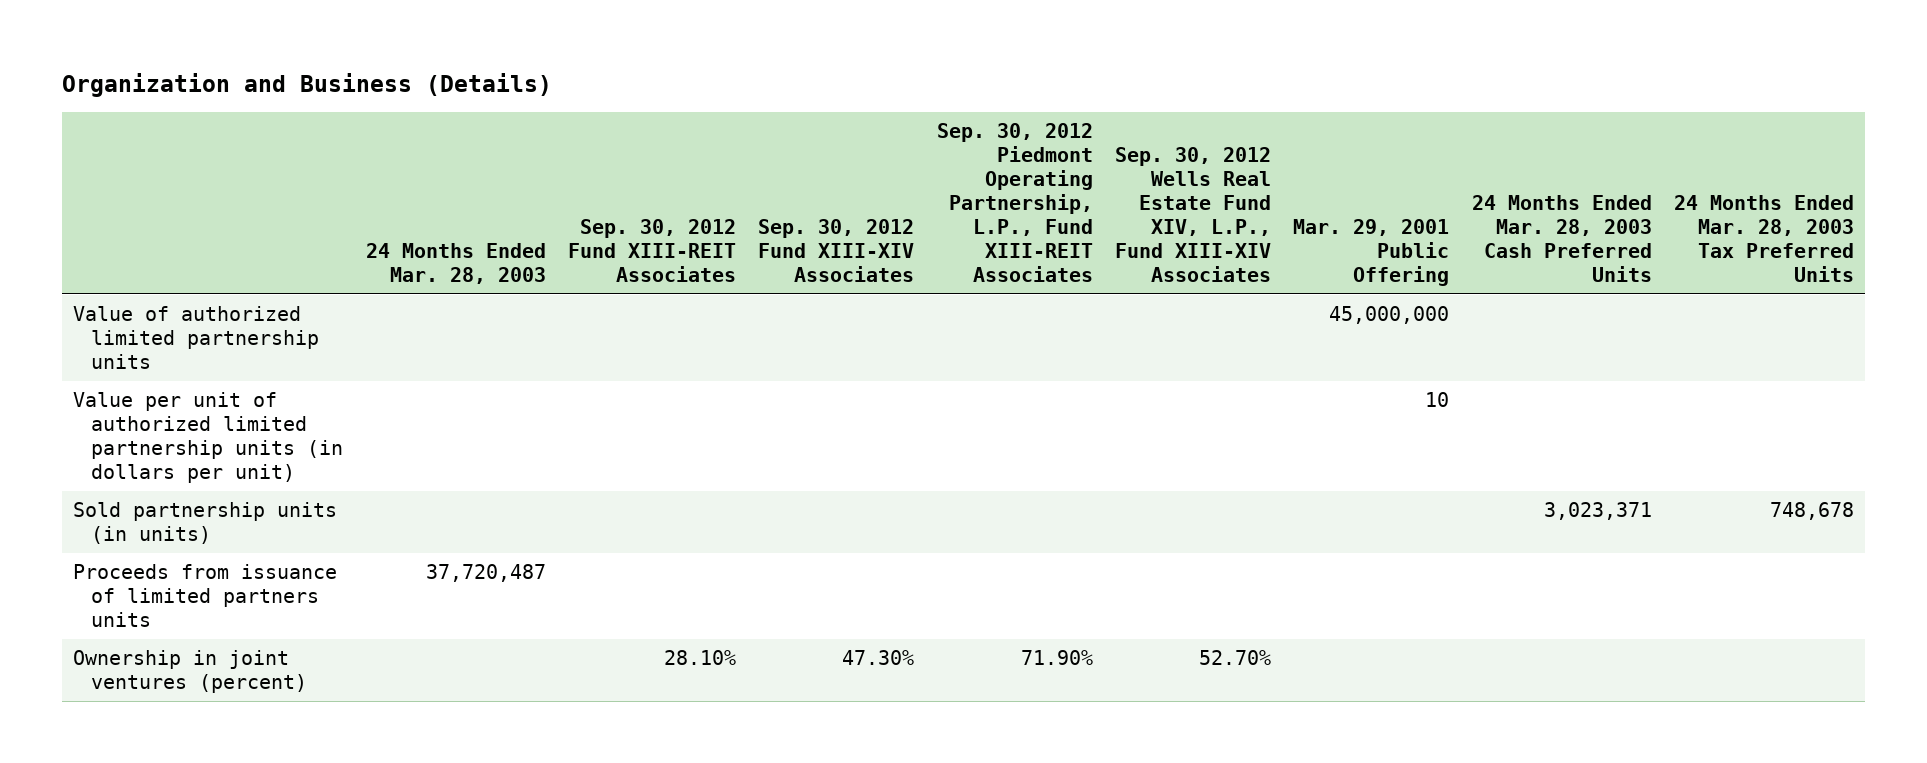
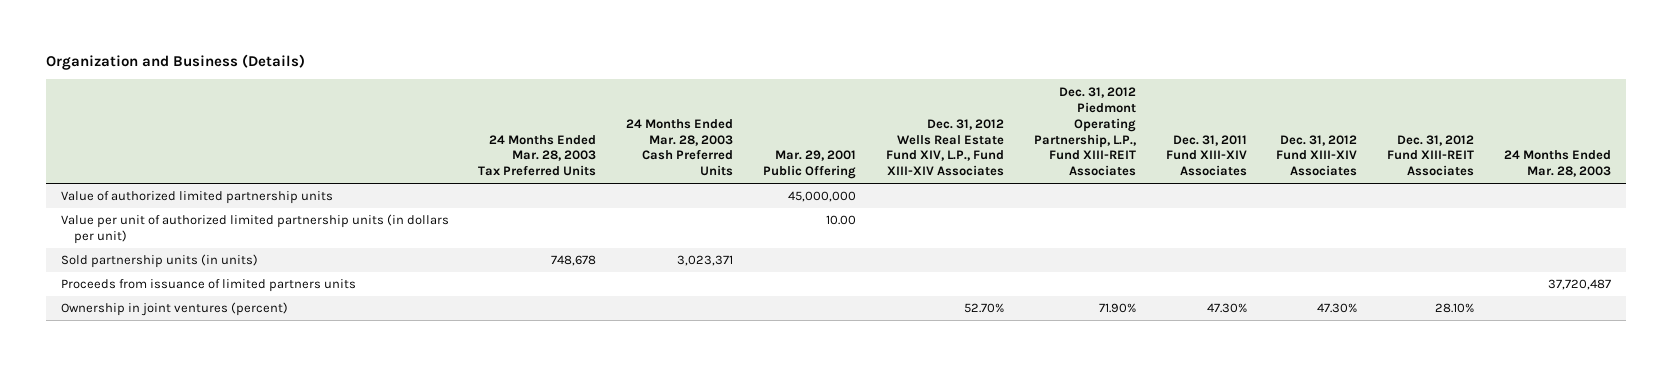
[568,218,737,282] Sep. 30, 2012 Fund XIII-REIT Associates -> none
[758,218,915,282] Sep. 30, 2012 Fund XIII-XIV Associates -> none
[936,123,1093,282] Sep. 30, 2012 Piedmont Operating Partnership, L.P., Fund XIII-REIT Associates -> none
[1115,147,1272,282] Sep. 30, 2012 Wells Real Estate Fund XIV, L.P., Fund XIII-XIV Associates -> none
none -> [885,118,1004,177] Dec. 31, 2012 Wells Real Estate Fund XIV, L.P., Fund XIII-XIV Associates
none -> [1033,86,1136,177] Dec. 31, 2012 Piedmont Operating Partnership, L.P., Fund XIII-REIT Associates
none -> [1165,134,1247,177] Dec. 31, 2011 Fund XIII-XIV Associates
none -> [1276,134,1358,177] Dec. 31, 2012 Fund XIII-XIV Associates
none -> [1387,134,1475,177] Dec. 31, 2012 Fund XIII-REIT Associates
[1425,392,1450,408] 10 -> [826,215,857,226] 10.00

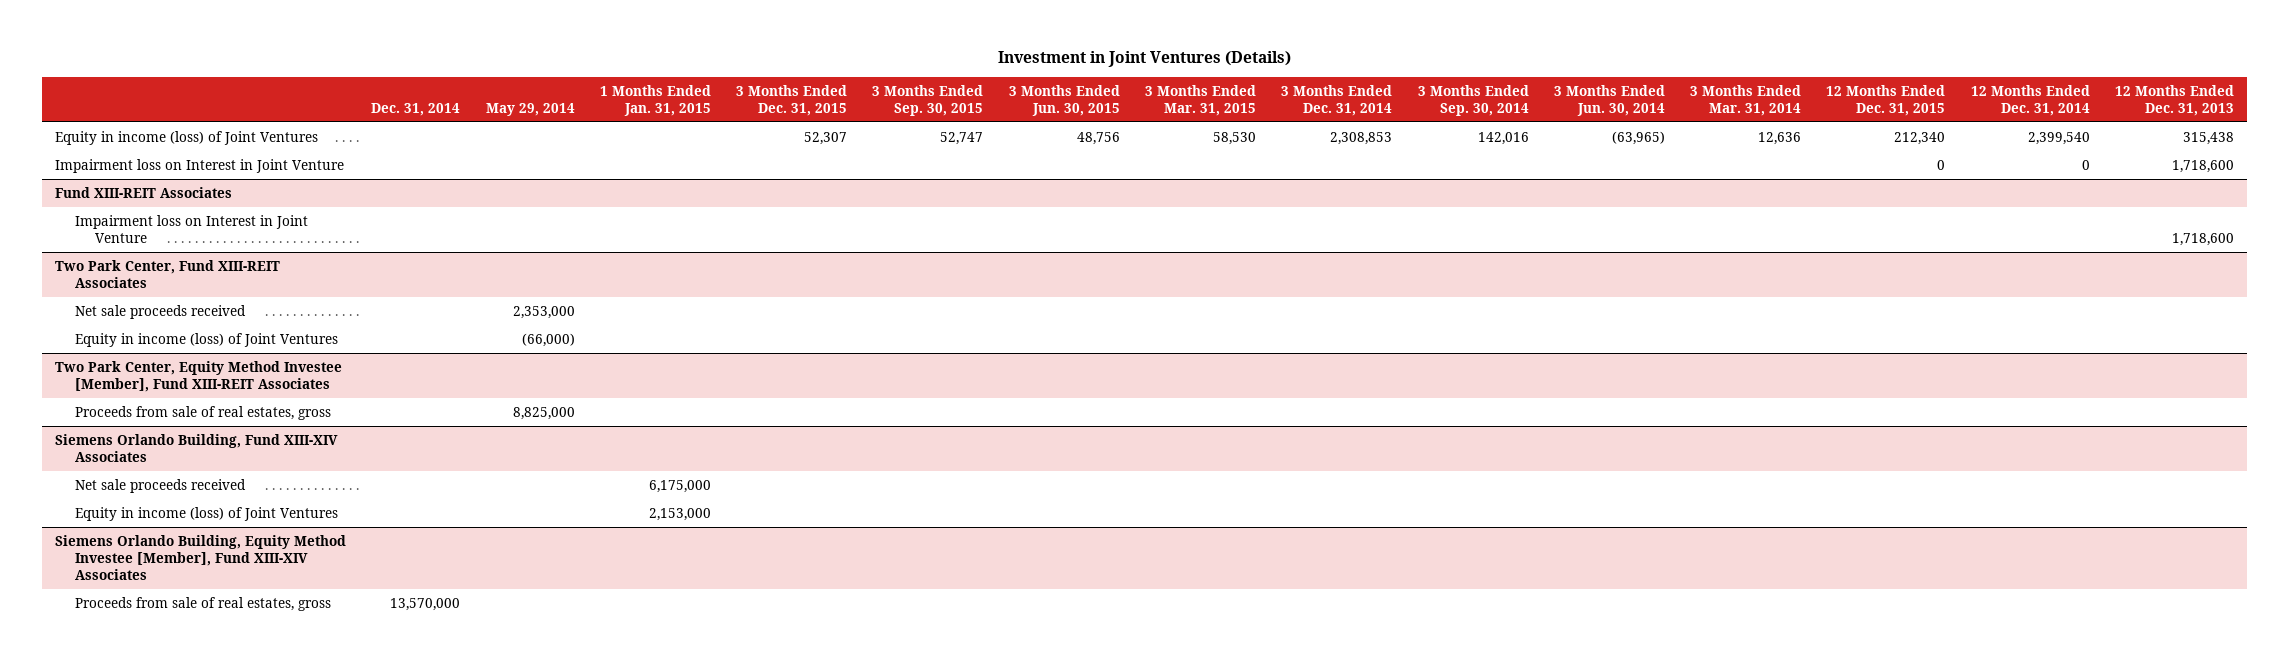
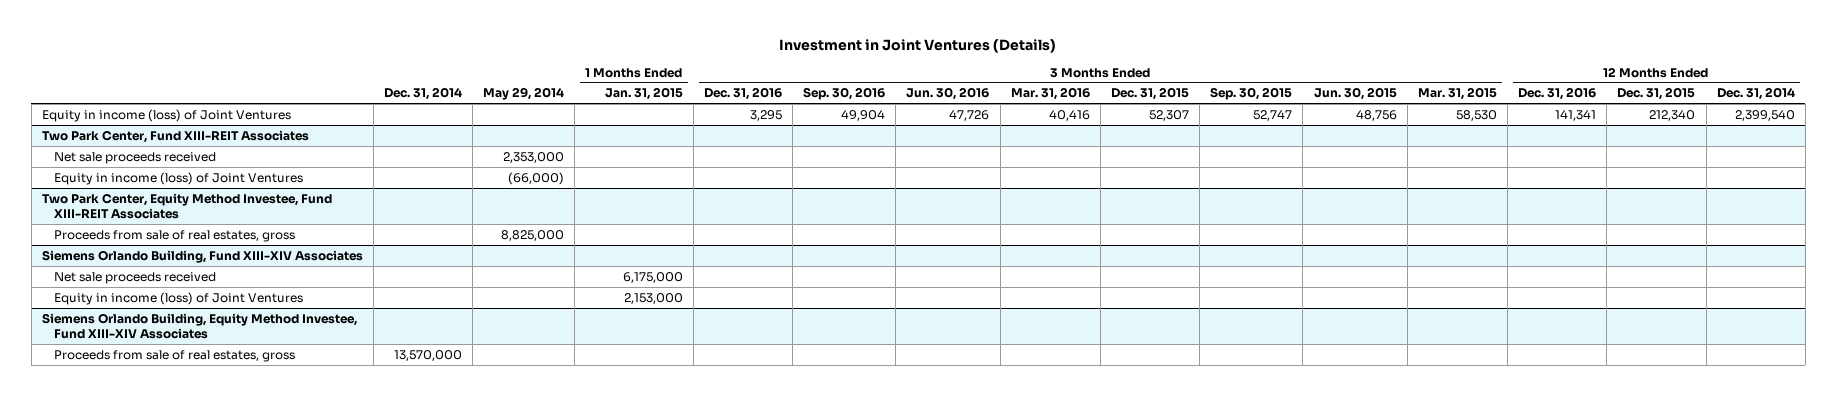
[1281,84,1393,116] 3 Months Ended Dec. 31, 2014 -> none
[1417,84,1529,116] 3 Months Ended Sep. 30, 2014 -> none
[1553,84,1665,116] 3 Months Ended Jun. 30, 2014 -> none
[1690,84,1802,116] 3 Months Ended Mar. 31, 2014 -> none
[2115,84,2235,116] 12 Months Ended Dec. 31, 2013 -> none
none -> [703,87,782,101] Dec. 31, 2016
none -> [803,87,886,101] Sep. 30, 2016
none -> [906,87,990,101] Jun. 30, 2016
none -> [1010,87,1090,101] Mar. 31, 2016
none -> [1518,87,1597,101] Dec. 31, 2016
[55,158,345,173] Impairment loss on Interest in Joint Venture -> none
[55,186,233,198] Fund XIII-REIT Associates -> none
[75,214,309,243] Impairment loss on Interest in Joint Venture -> none
[55,360,343,392] Two Park Center, Equity Method Investee [Member], Fund XIII-REIT Associates -> [41,192,332,220] Two Park Center, Equity Method Investee, Fund XIII-REIT Associates
[55,534,347,581] Siemens Orlando Building, Equity Method Investee [Member], Fund XIII-XIV Associates -> [41,312,357,340] Siemens Orlando Building, Equity Method Investee, Fund XIII-XIV Associates

